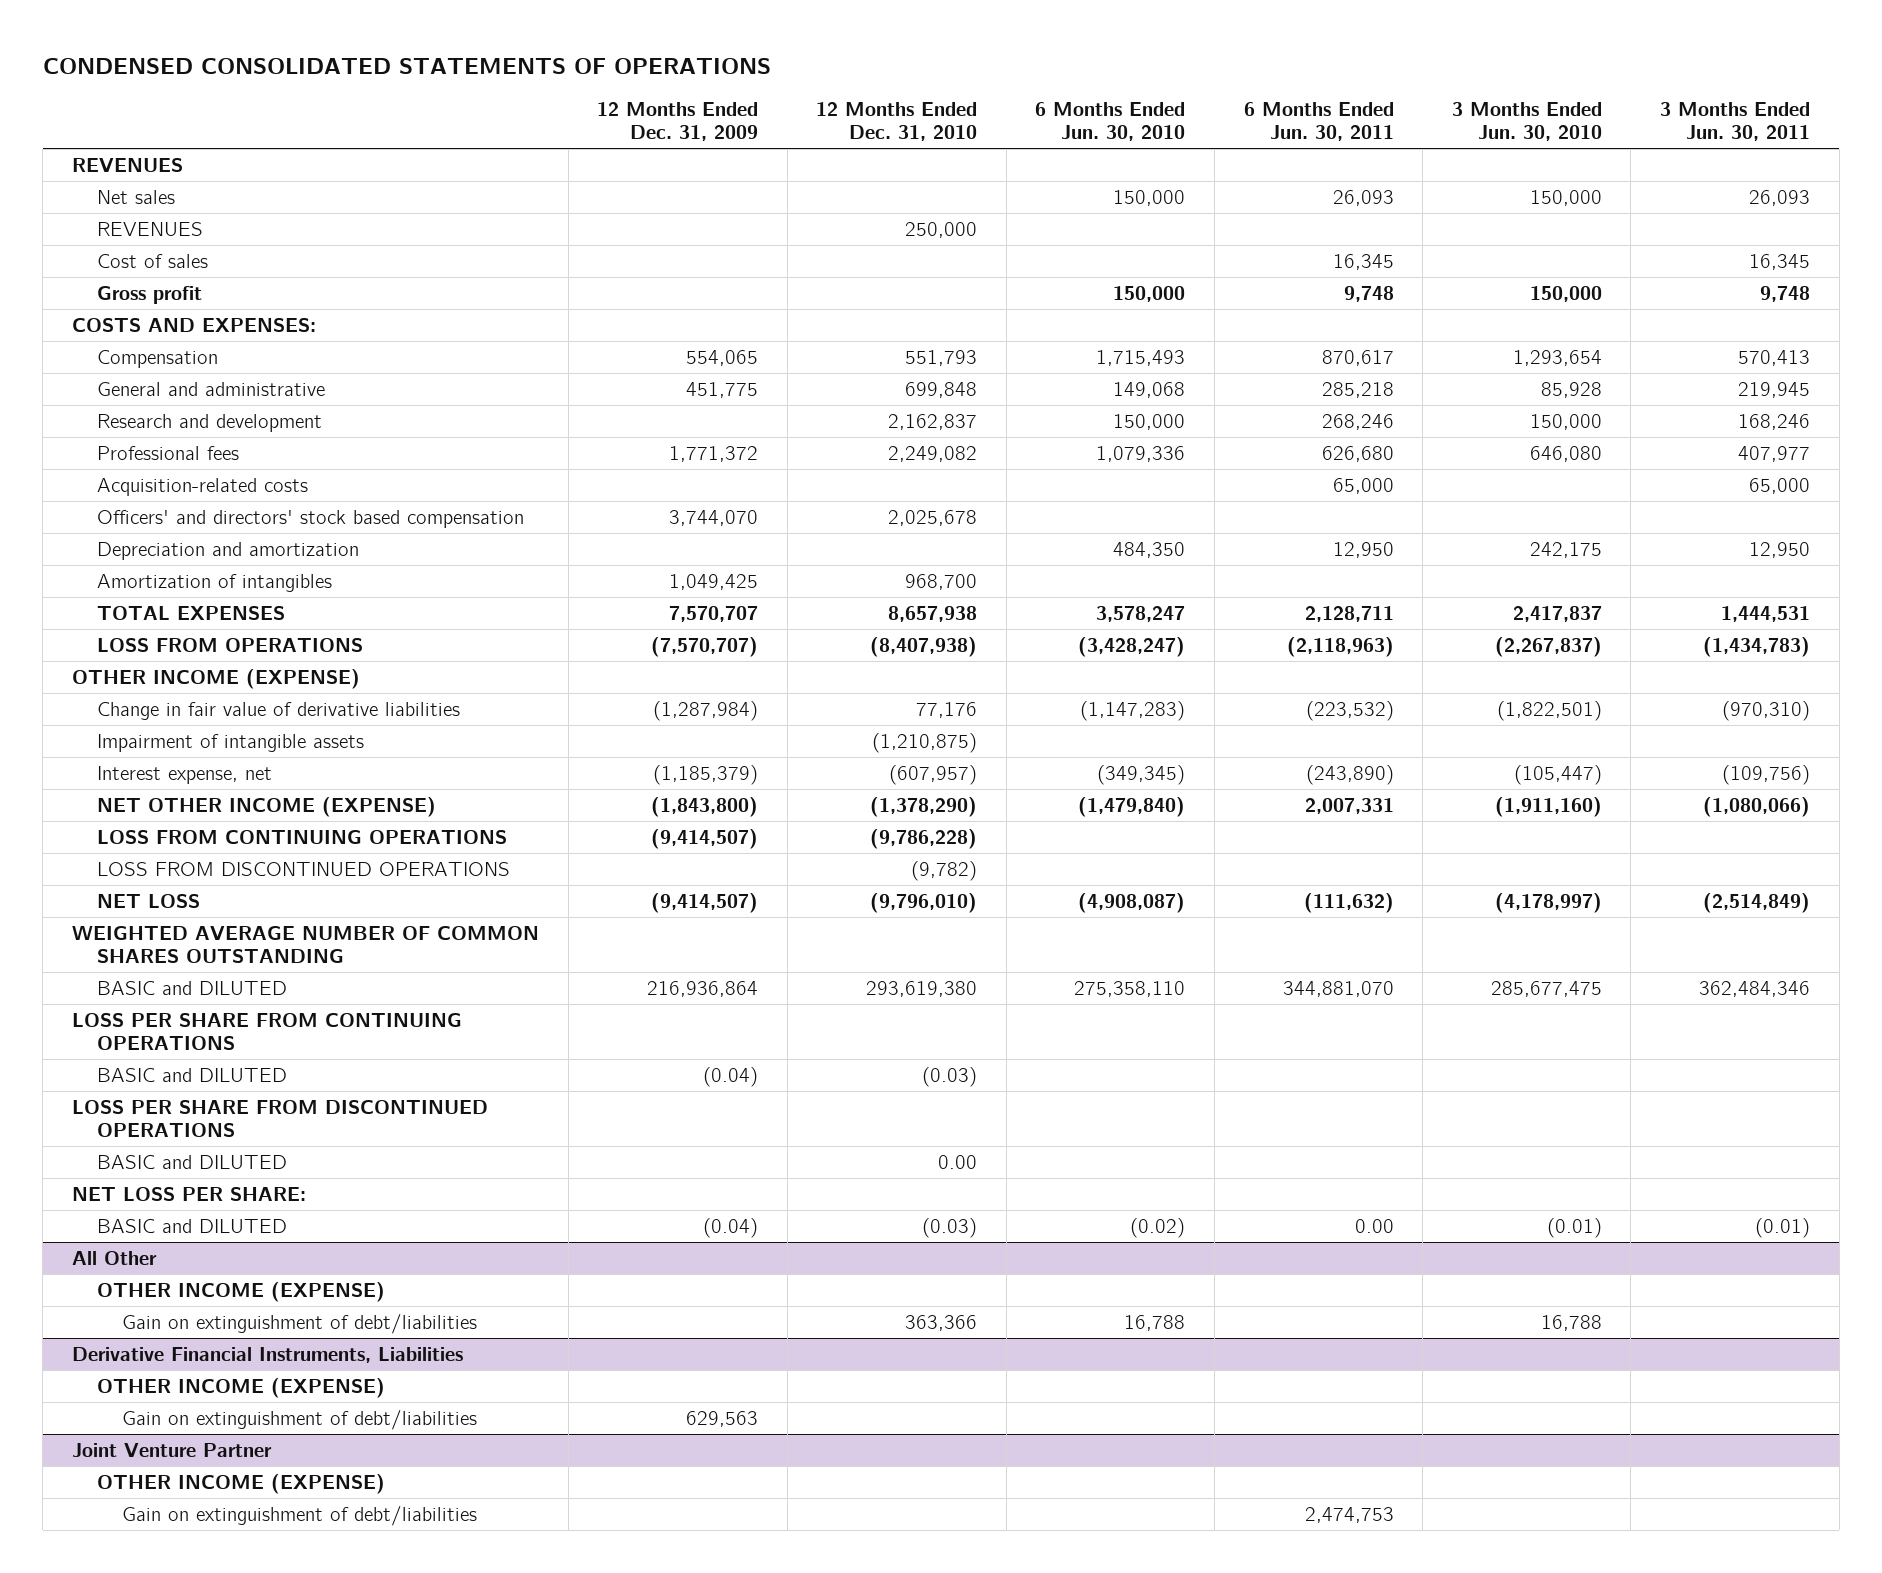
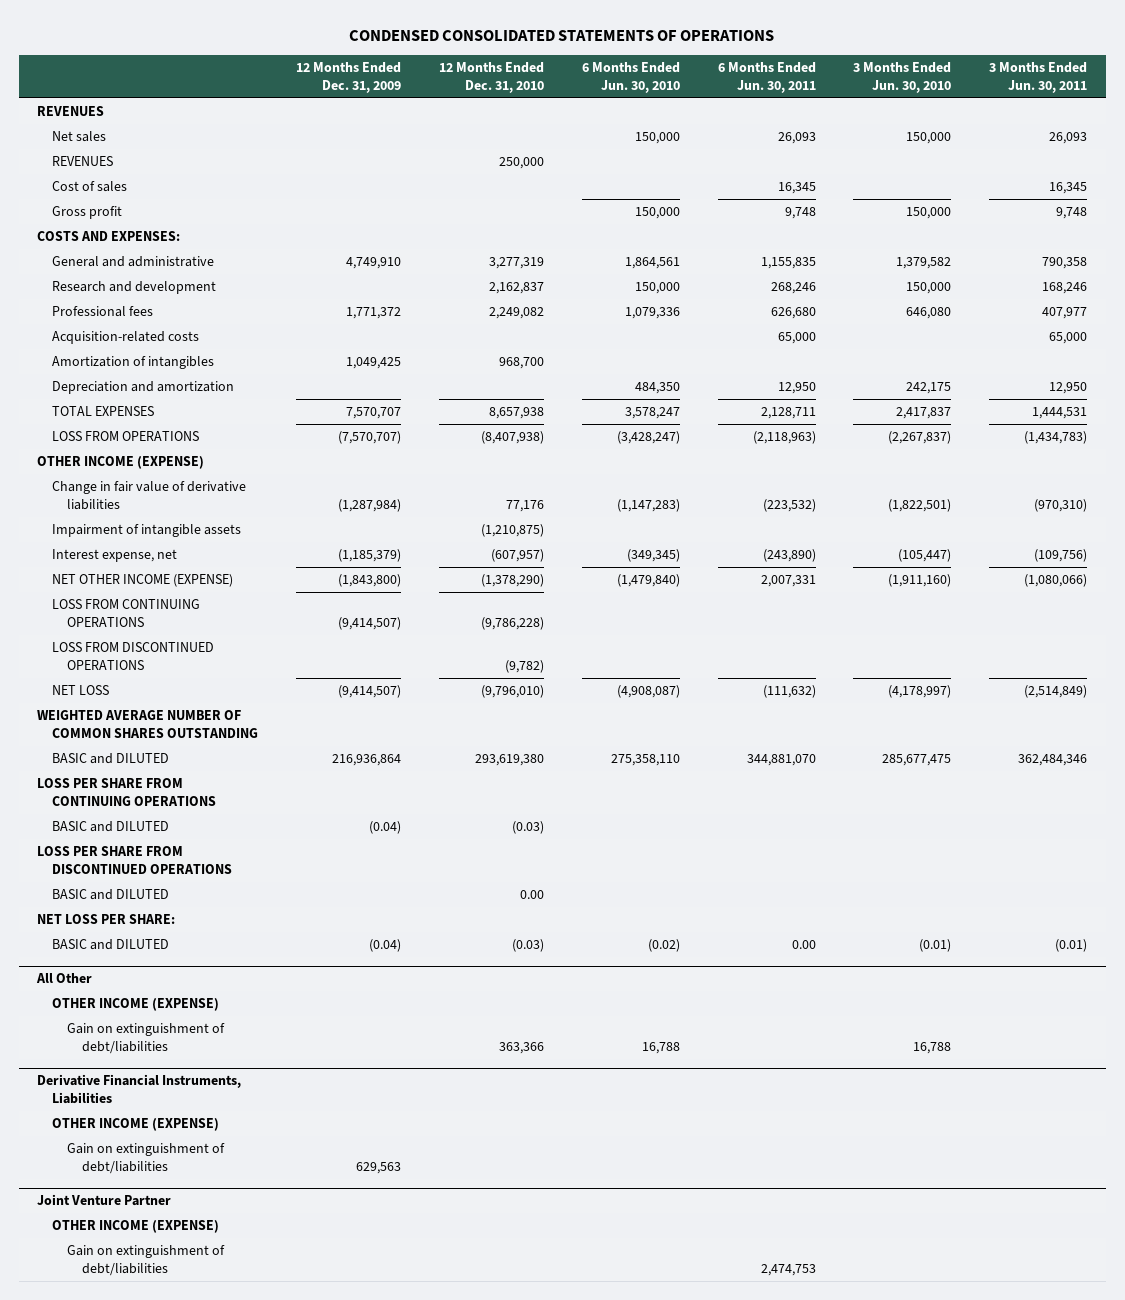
[96,349,218,368] Compensation -> none
[686,381,759,398] 451,775 -> [346,257,402,270] 4,749,910
[905,381,978,398] 699,848 -> [488,257,544,270] 3,277,319
[1113,381,1186,398] 149,068 -> [624,257,680,270] 1,864,561
[1321,381,1394,398] 285,218 -> [760,257,816,270] 1,155,835
[1540,381,1602,398] 85,928 -> [896,257,952,270] 1,379,582
[1737,381,1810,398] 219,945 -> [1042,257,1088,270] 790,358
[96,509,524,528] Officers' and directors' stock based compensation -> none
[96,541,359,560] Depreciation and amortization -> [52,381,235,395] Depreciation and amortization

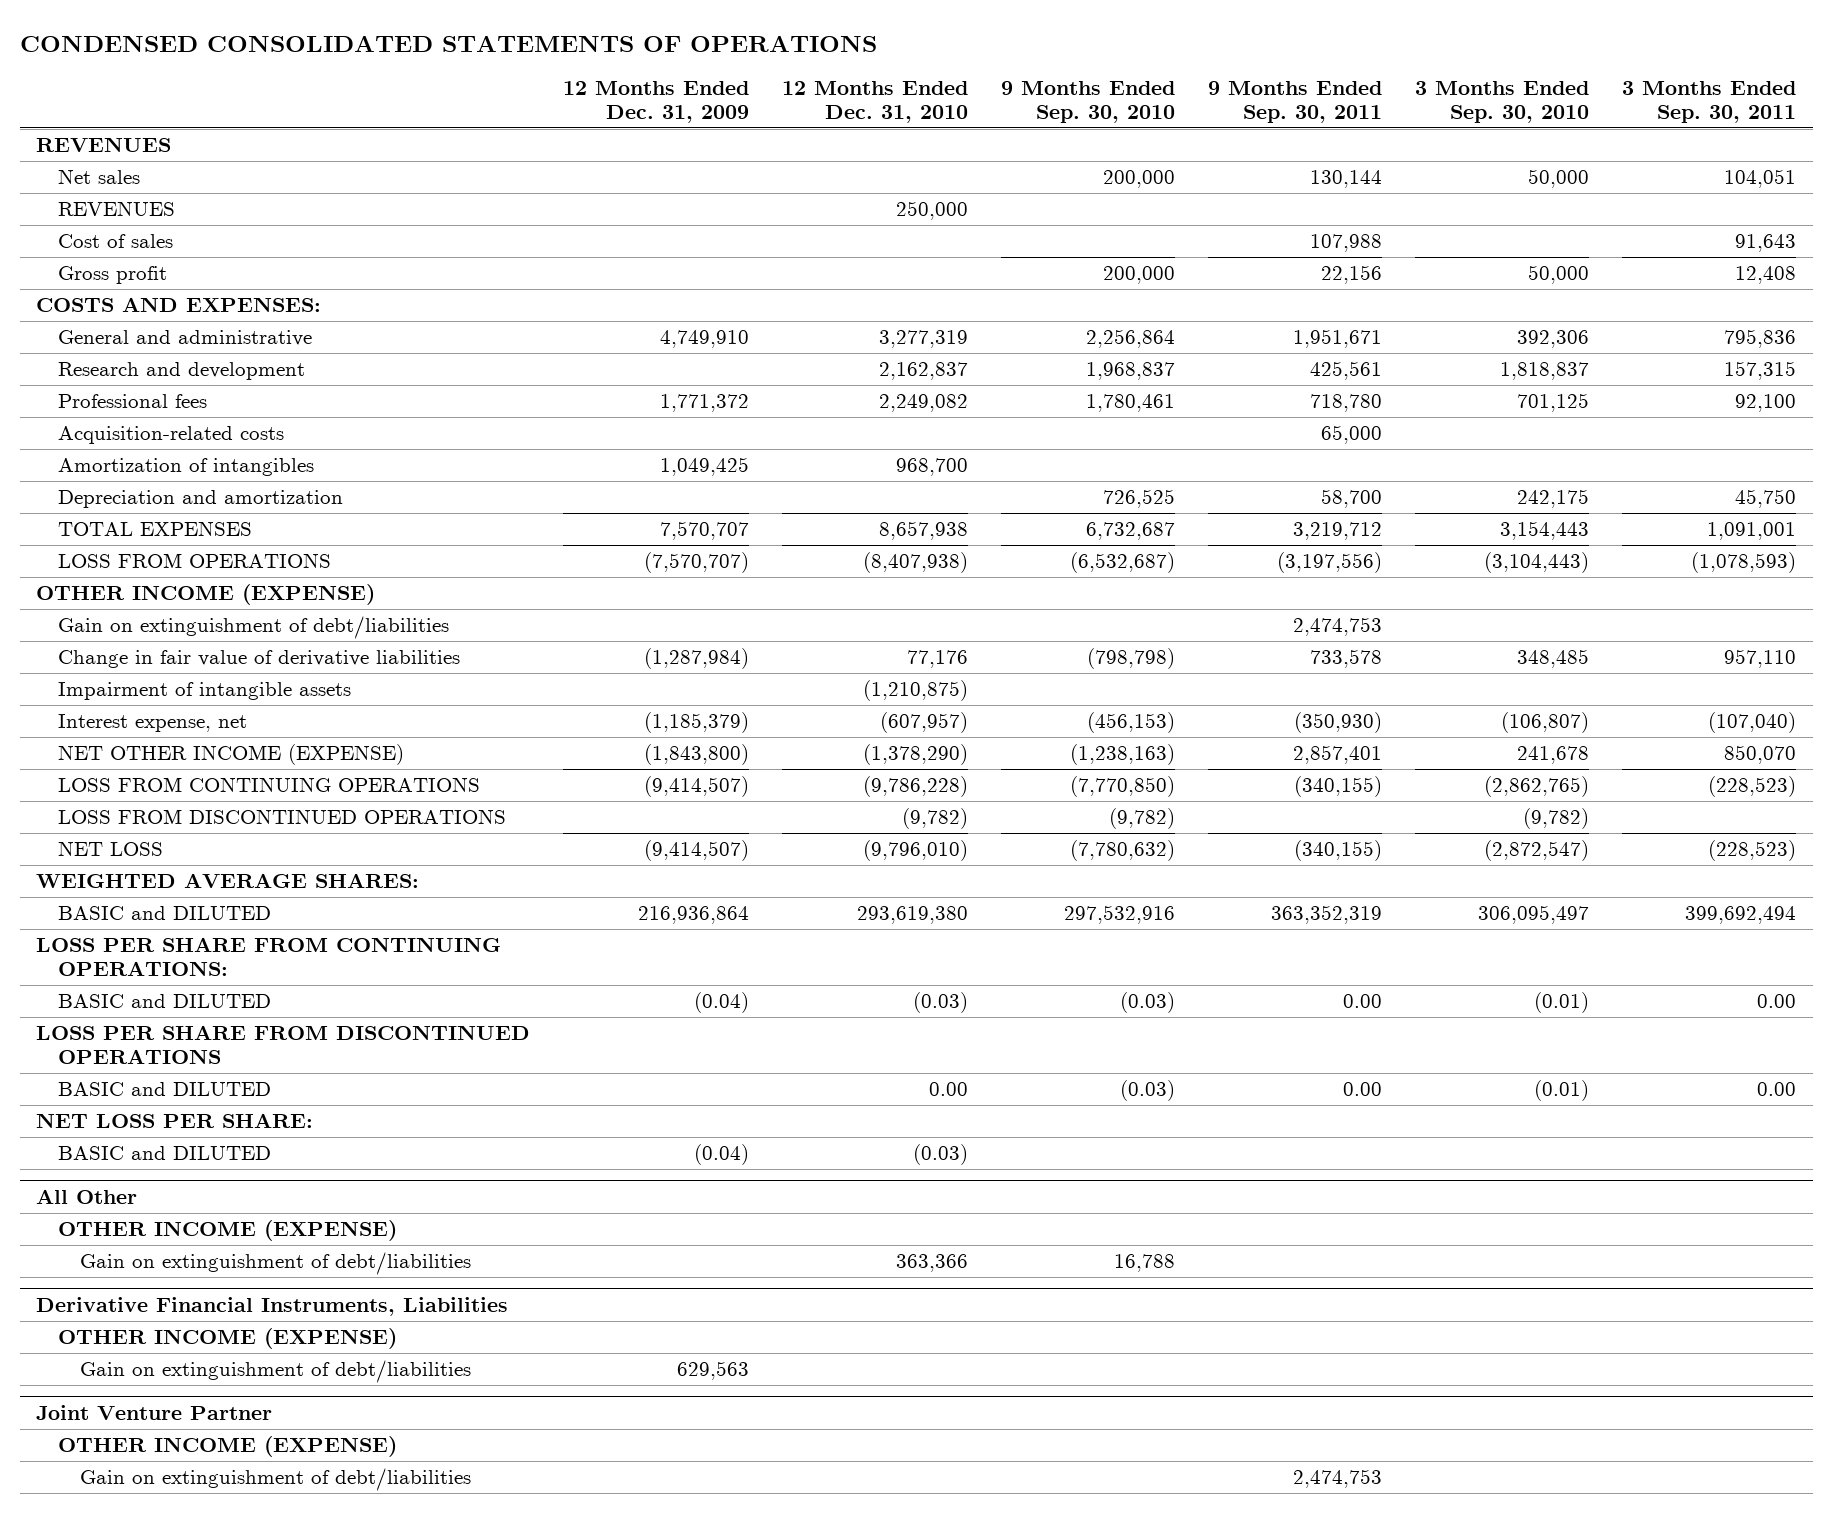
[581,61,680,93] 6 Months Ended Jun. 30, 2010 -> none
[717,61,816,93] 6 Months Ended Jun. 30, 2011 -> none
[853,61,952,93] 3 Months Ended Jun. 30, 2010 -> none
[989,61,1088,93] 3 Months Ended Jun. 30, 2011 -> none
none -> [1001,81,1176,124] 9 Months Ended Sep. 30, 2010
none -> [1208,81,1383,124] 9 Months Ended Sep. 30, 2011
none -> [1415,81,1590,124] 3 Months Ended Sep. 30, 2010
none -> [1622,81,1797,124] 3 Months Ended Sep. 30, 2011
none -> [58,616,450,640] Gain on extinguishment of debt/liabilities
[37,710,259,739] WEIGHTED AVERAGE NUMBER OF COMMON SHARES OUTSTANDING -> [36,873,420,889] WEIGHTED AVERAGE SHARES:
[37,778,217,807] LOSS PER SHARE FROM CONTINUING OPERATIONS -> [36,937,502,976] LOSS PER SHARE FROM CONTINUING OPERATIONS:

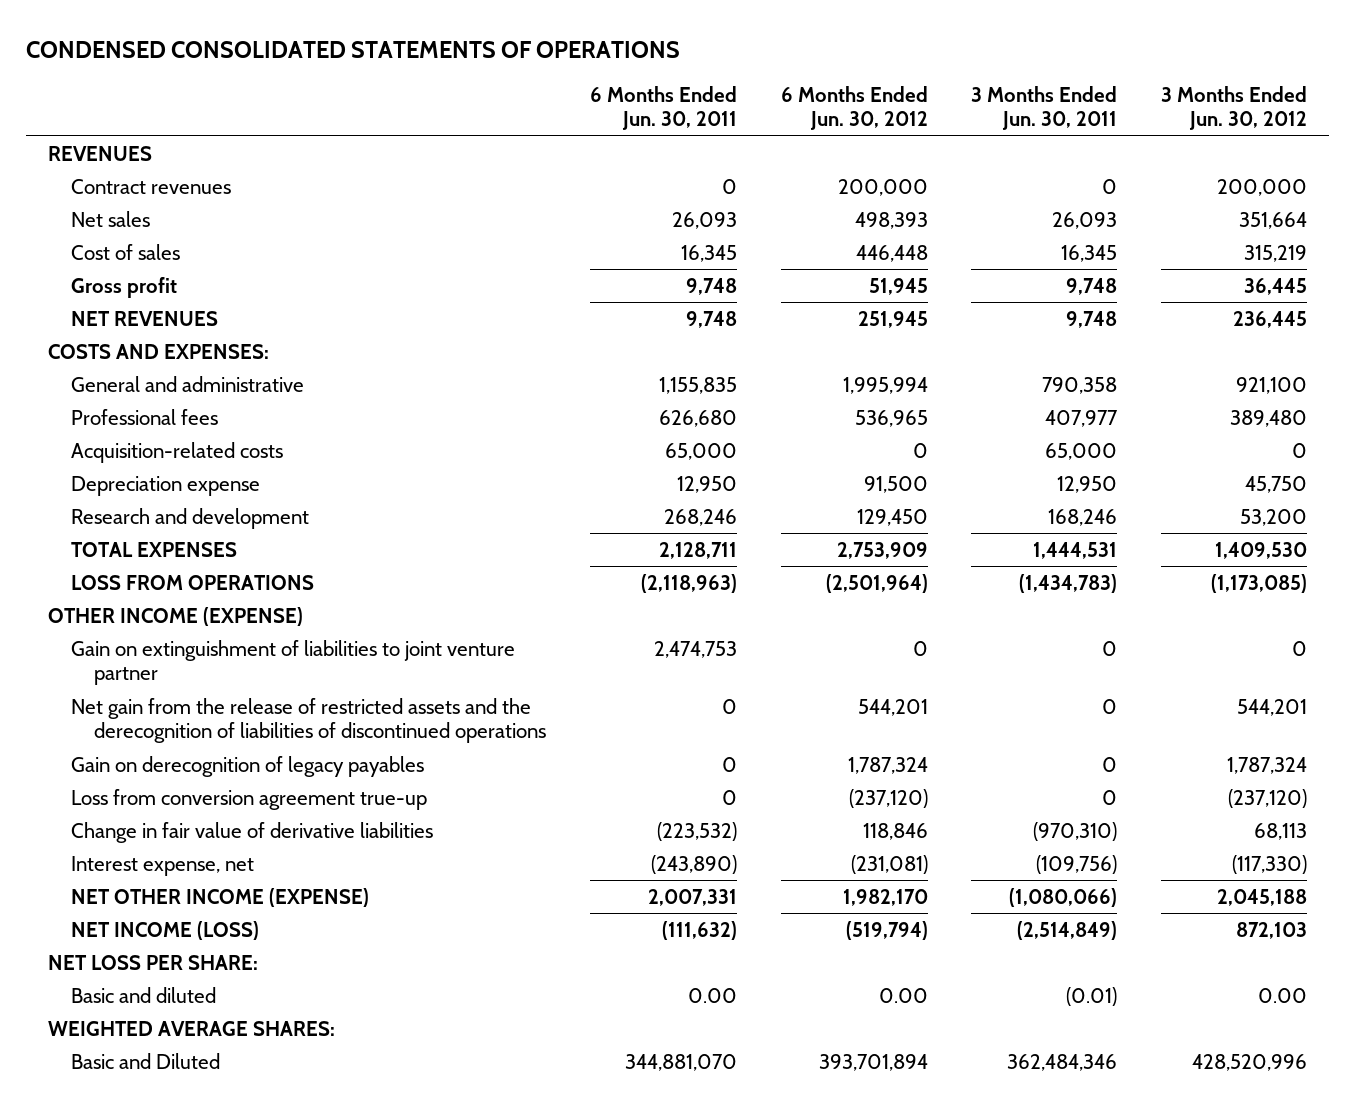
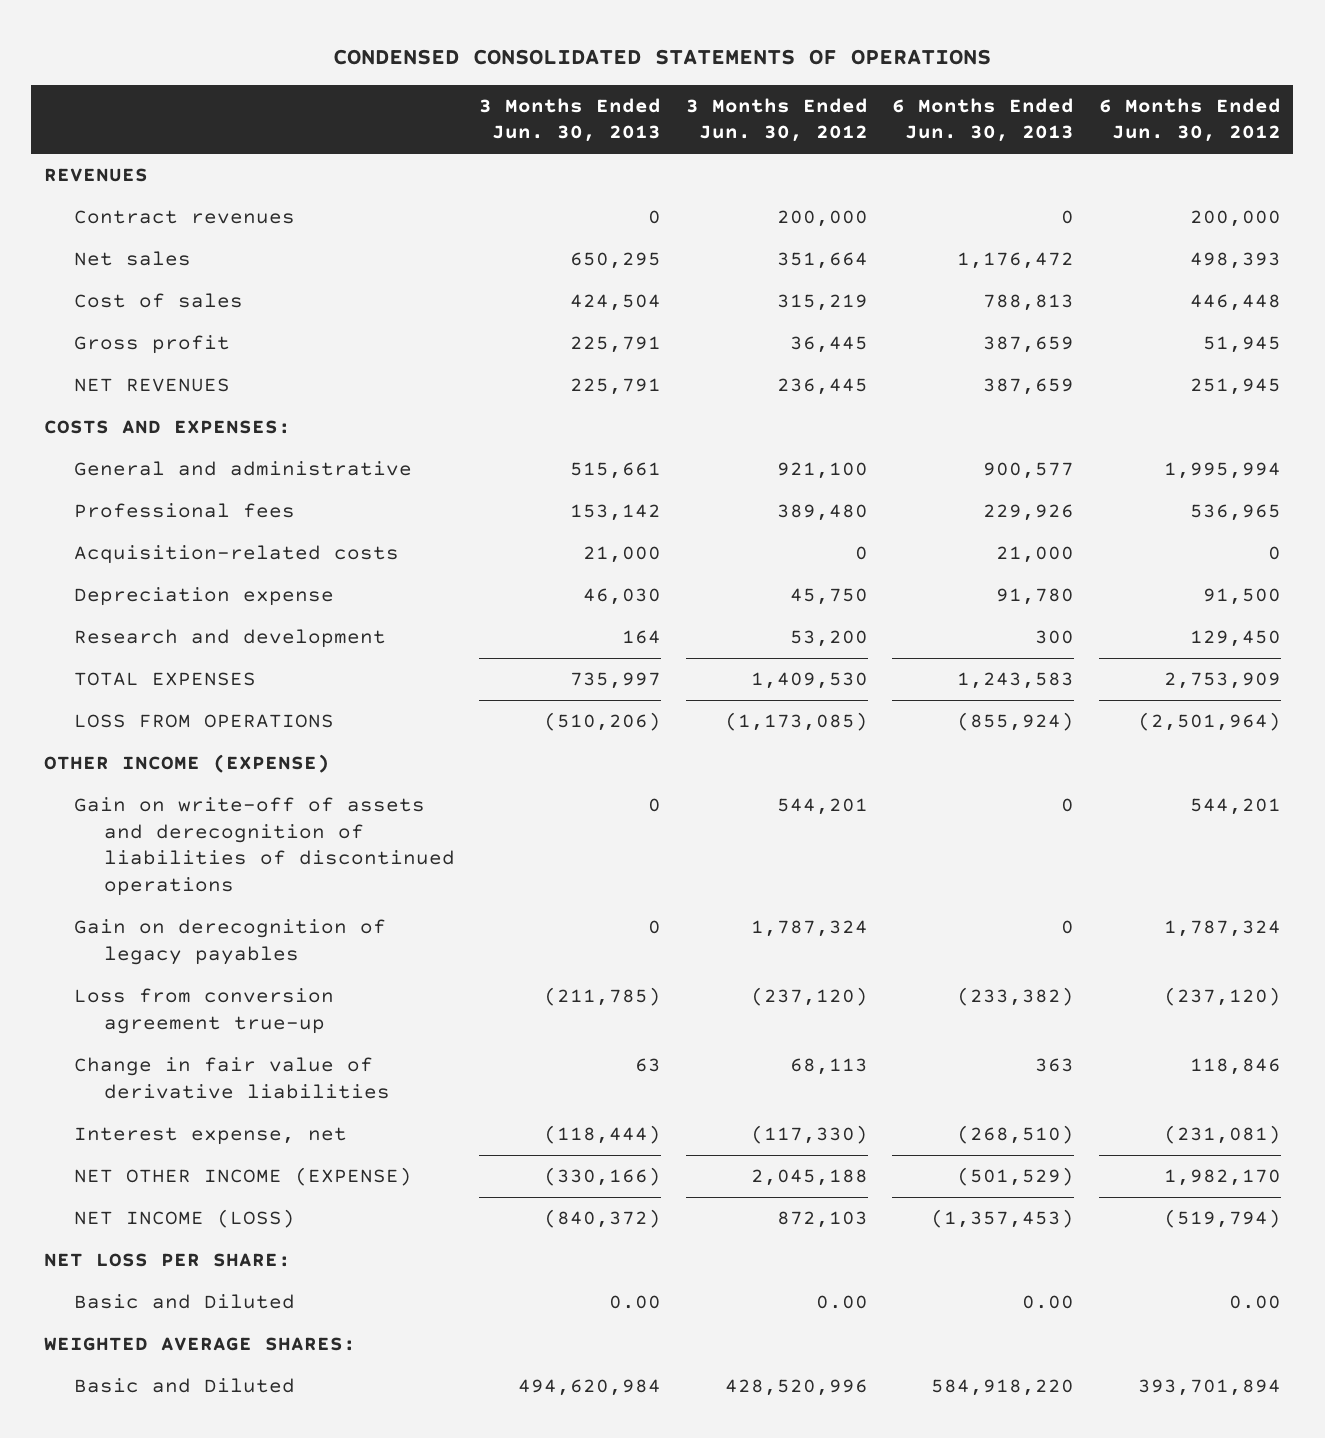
[589,85,737,131] 6 Months Ended Jun. 30, 2011 -> none
[971,85,1118,131] 3 Months Ended Jun. 30, 2011 -> none
none -> [479,97,662,143] 3 Months Ended Jun. 30, 2013
none -> [892,97,1075,143] 6 Months Ended Jun. 30, 2013
[70,639,515,686] Gain on extinguishment of liabilities to joint venture partner -> none
[70,697,547,744] Net gain from the release of restricted assets and the derecognition of liabilities of discontinued operations -> [73,797,455,897] Gain on write-off of assets and derecognition of liabilities of discontinued operations
[70,986,216,1003] Basic and diluted -> [73,1294,295,1310] Basic and Diluted

